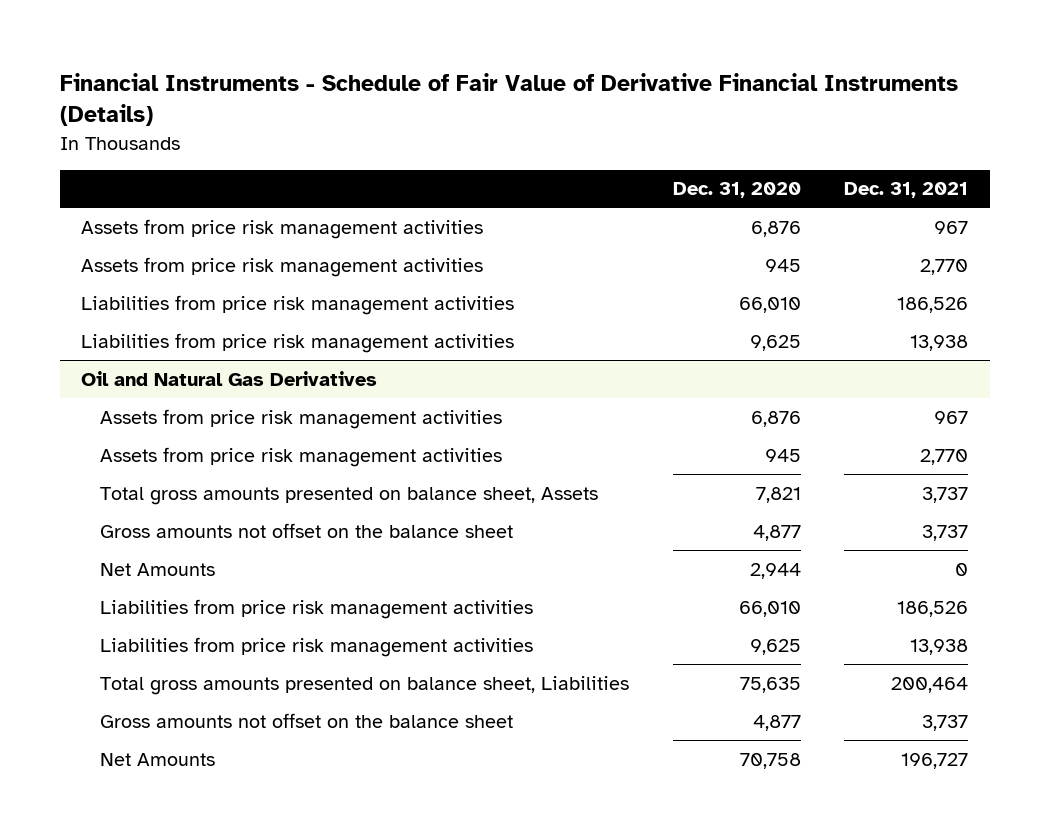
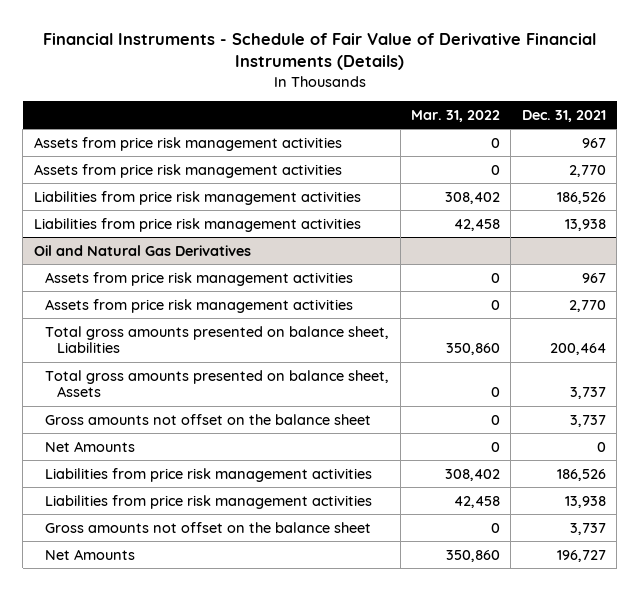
[672,182,801,199] Dec. 31, 2020 -> none
none -> [411,109,501,122] Mar. 31, 2022
[100,675,630,695] Total gross amounts presented on balance sheet, Liabilities -> [45,325,390,354] Total gross amounts presented on balance sheet, Liabilities

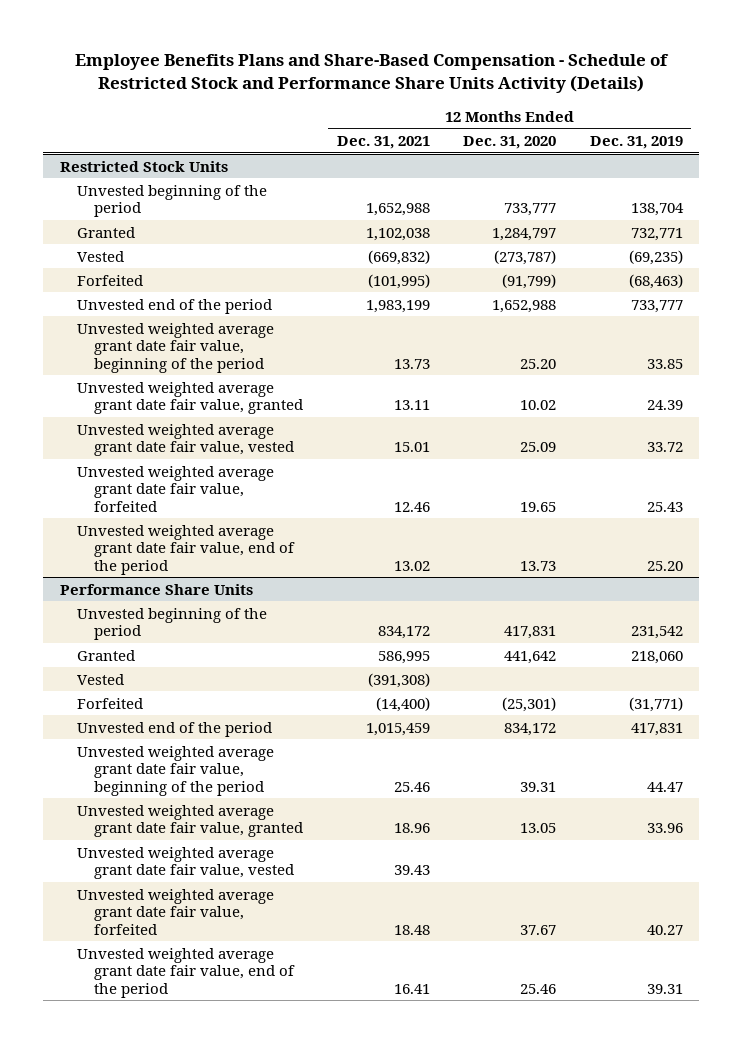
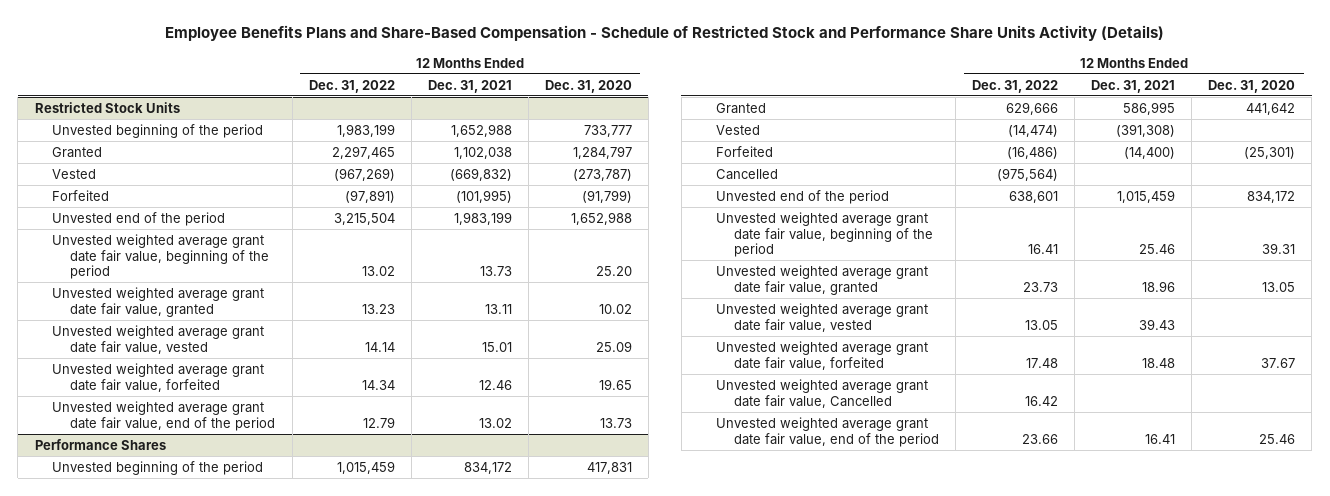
[589,136,683,150] Dec. 31, 2019 -> none
none -> [308,79,395,93] Dec. 31, 2022
[59,583,253,595] Performance Share Units -> [34,438,166,450] Performance Shares
none -> [716,168,779,180] Cancelled
none -> [716,378,929,408] Unvested weighted average grant date fair value, Cancelled

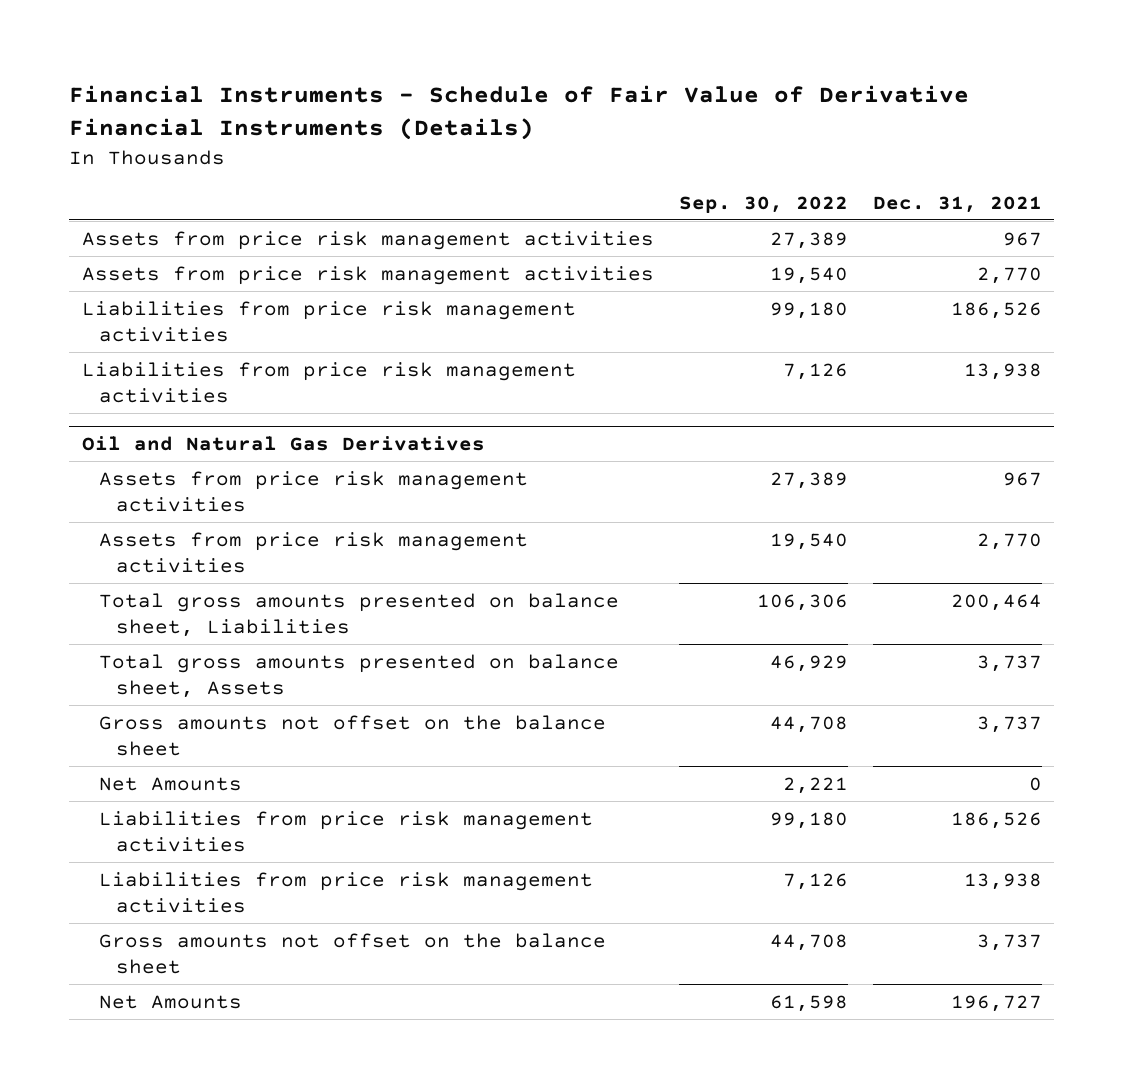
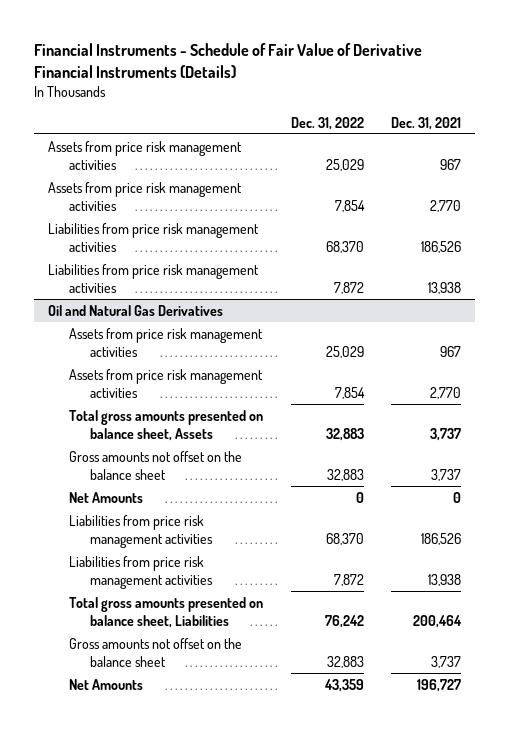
[678,195,848,213] Sep. 30, 2022 -> none
none -> [290,116,364,130] Dec. 31, 2022
[99,592,620,637] Total gross amounts presented on balance sheet, Liabilities -> [69,596,264,628] Total gross amounts presented on balance sheet, Liabilities

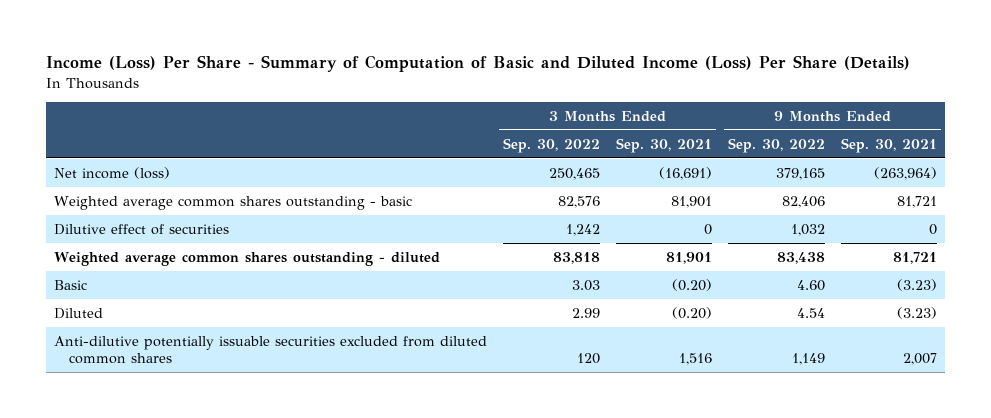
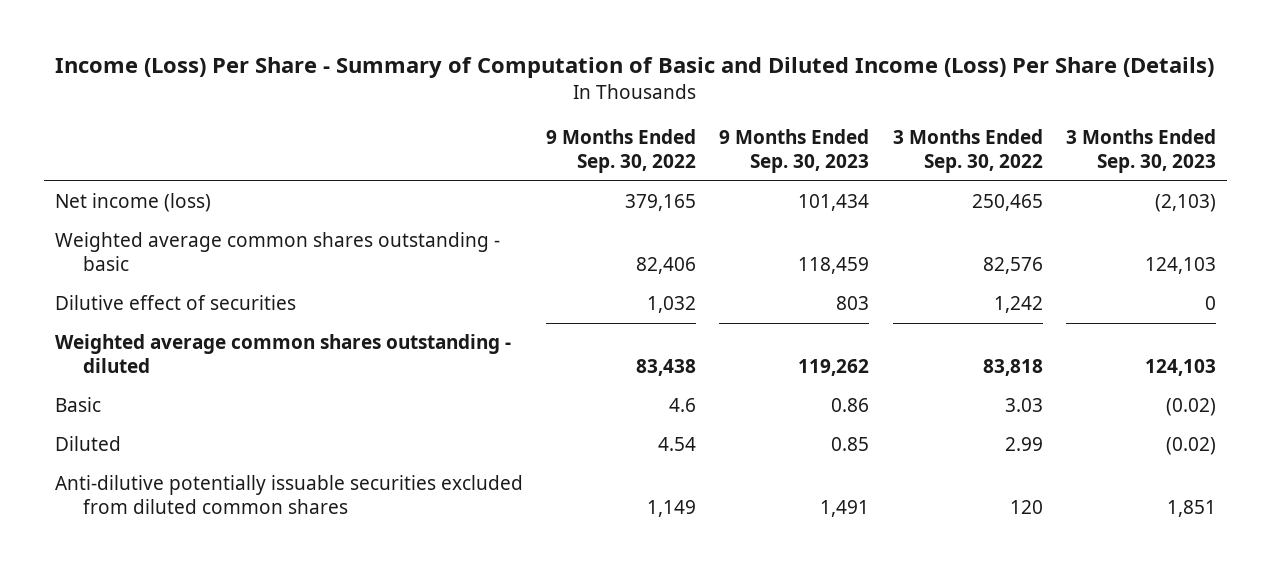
[616,137,713,153] Sep. 30, 2021 -> none
[841,137,938,153] Sep. 30, 2021 -> none
none -> [719,129,870,174] 9 Months Ended Sep. 30, 2023
none -> [1065,129,1216,174] 3 Months Ended Sep. 30, 2023
[797,279,826,291] 4.60 -> [669,398,697,413] 4.6

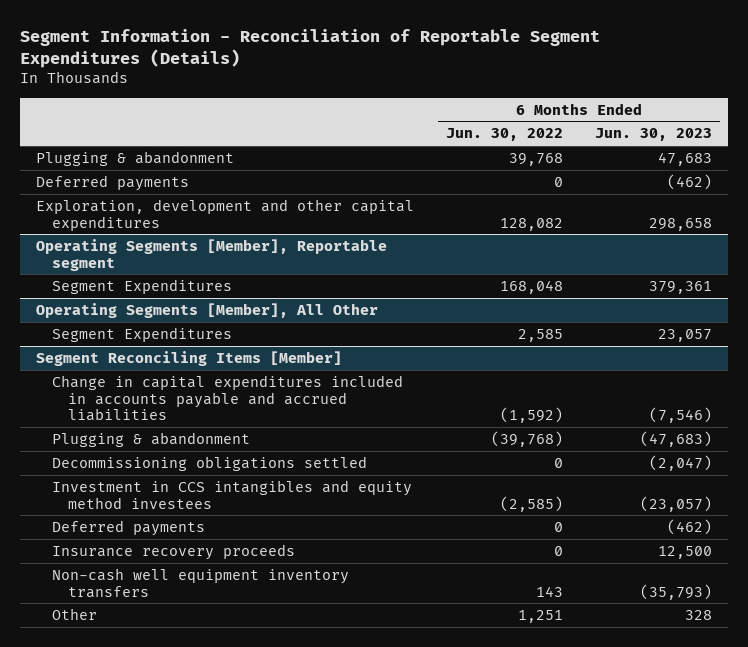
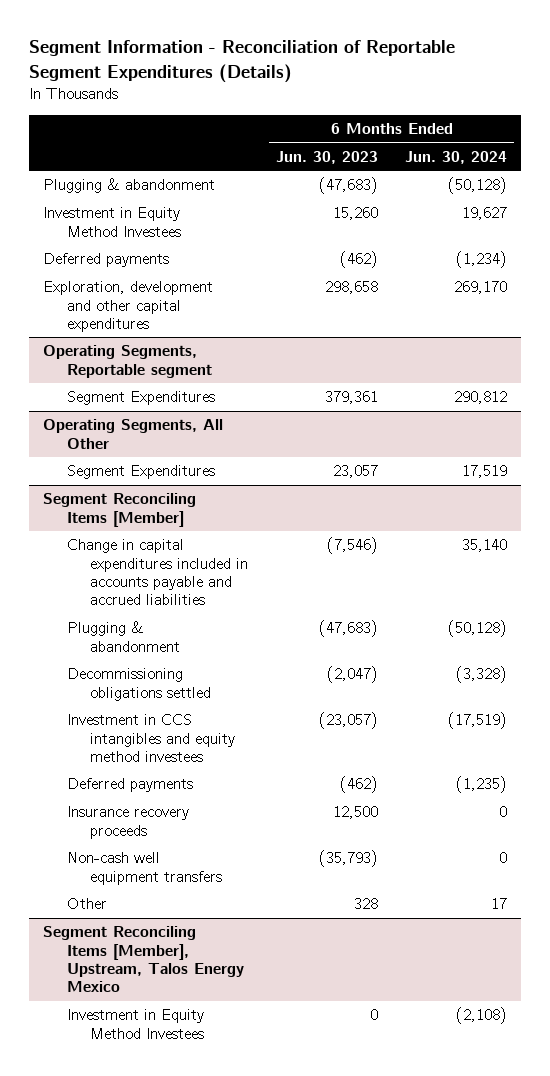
[445,128,563,142] Jun. 30, 2022 -> none
none -> [405,150,508,164] Jun. 30, 2024
[658,151,713,166] 47,683 -> [318,177,378,195] (47,683)
none -> [42,207,181,237] Investment in Equity Method Investees
[35,238,387,271] Operating Segments [Member], Reportable segment -> [42,345,212,378] Operating Segments, Reportable segment
[35,302,378,318] Operating Segments [Member], All Other -> [42,419,223,449] Operating Segments, All Other
[51,567,349,598] Non-cash well equipment inventory transfers -> [66,852,223,885] Non-cash well equipment transfers
none -> [42,926,244,993] Segment Reconciling Items [Member], Upstream, Talos Energy Mexico
none -> [66,1009,205,1039] Investment in Equity Method Investees

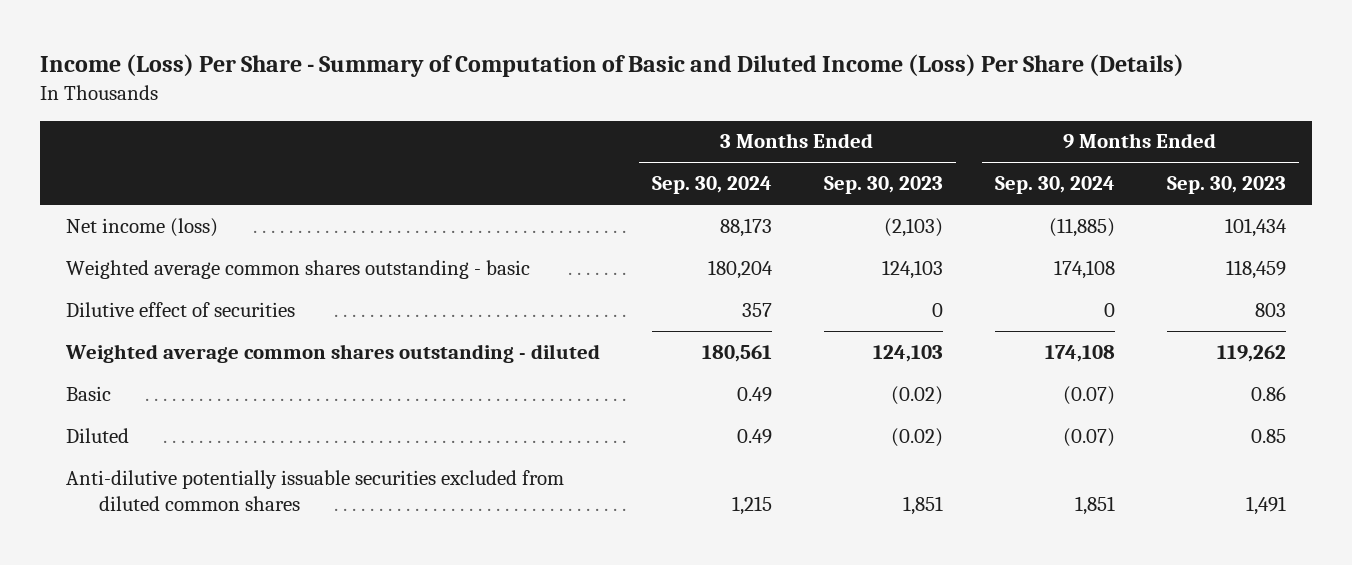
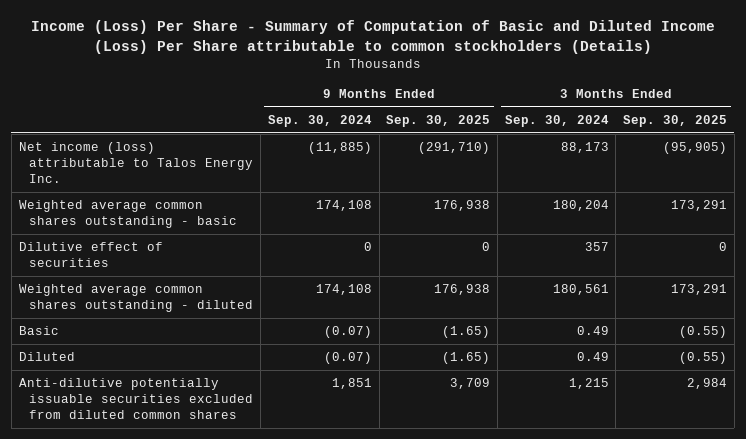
[39,53,1184,77] Income (Loss) Per Share - Summary of Computation of Basic and Diluted Income (Loss) Per Share (Details) -> [30,20,715,54] Income (Loss) Per Share - Summary of Computation of Basic and Diluted Income (Loss) Per Share attributable to common stockholders (Details)
[823,176,943,195] Sep. 30, 2023 -> none
[1166,176,1286,195] Sep. 30, 2023 -> none
none -> [386,114,491,127] Sep. 30, 2025
none -> [622,114,727,127] Sep. 30, 2025
[65,217,218,237] Net income (loss) -> [18,142,254,184] Net income (loss) attributable to Talos Energy Inc.

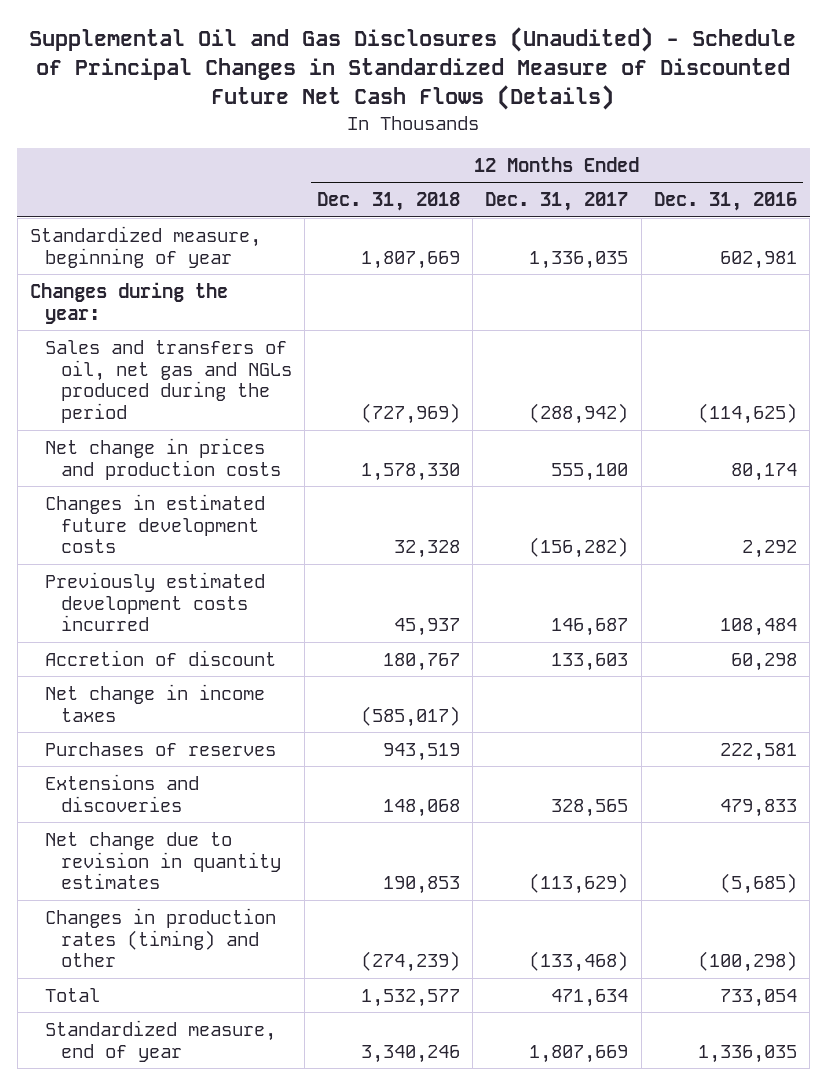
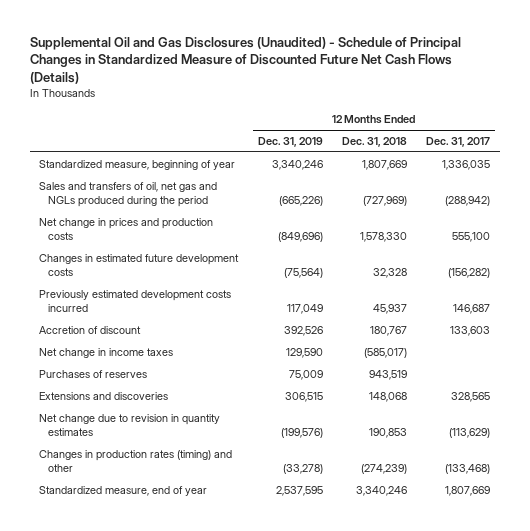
[653,192,797,212] Dec. 31, 2016 -> none
none -> [257,137,323,148] Dec. 31, 2019
[30,281,229,324] Changes during the year: -> none
[45,987,101,1002] Total -> none

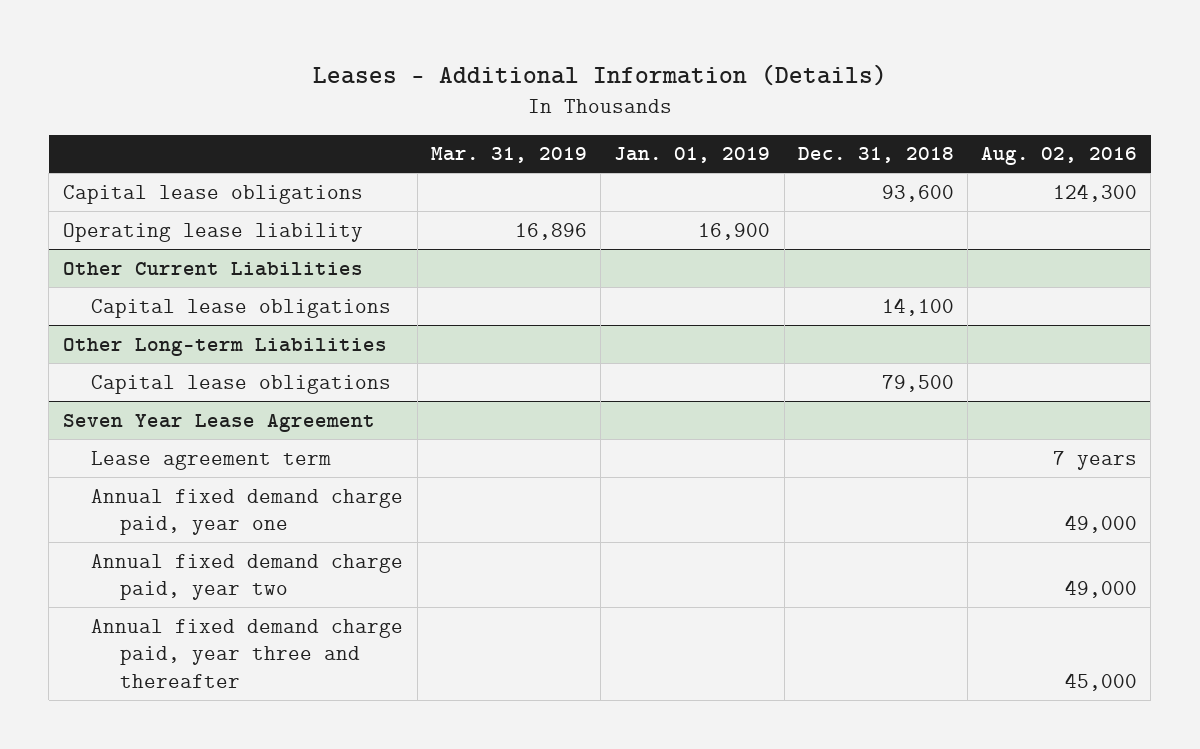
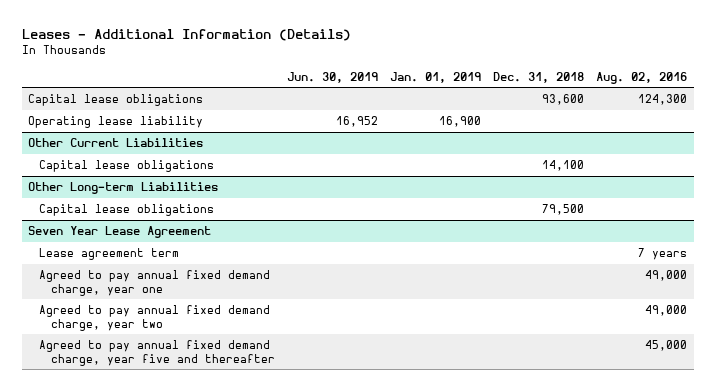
[430,147,587,164] Mar. 31, 2019 -> none
none -> [286,71,378,83] Jun. 30, 2019
[91,488,404,536] Annual fixed demand charge paid, year one -> [39,270,271,296] Agreed to pay annual fixed demand charge, year one
[91,553,404,601] Annual fixed demand charge paid, year two -> [39,305,271,331] Agreed to pay annual fixed demand charge, year two
[91,618,404,689] Annual fixed demand charge paid, year three and thereafter -> [39,340,275,366] Agreed to pay annual fixed demand charge, year five and thereafter

